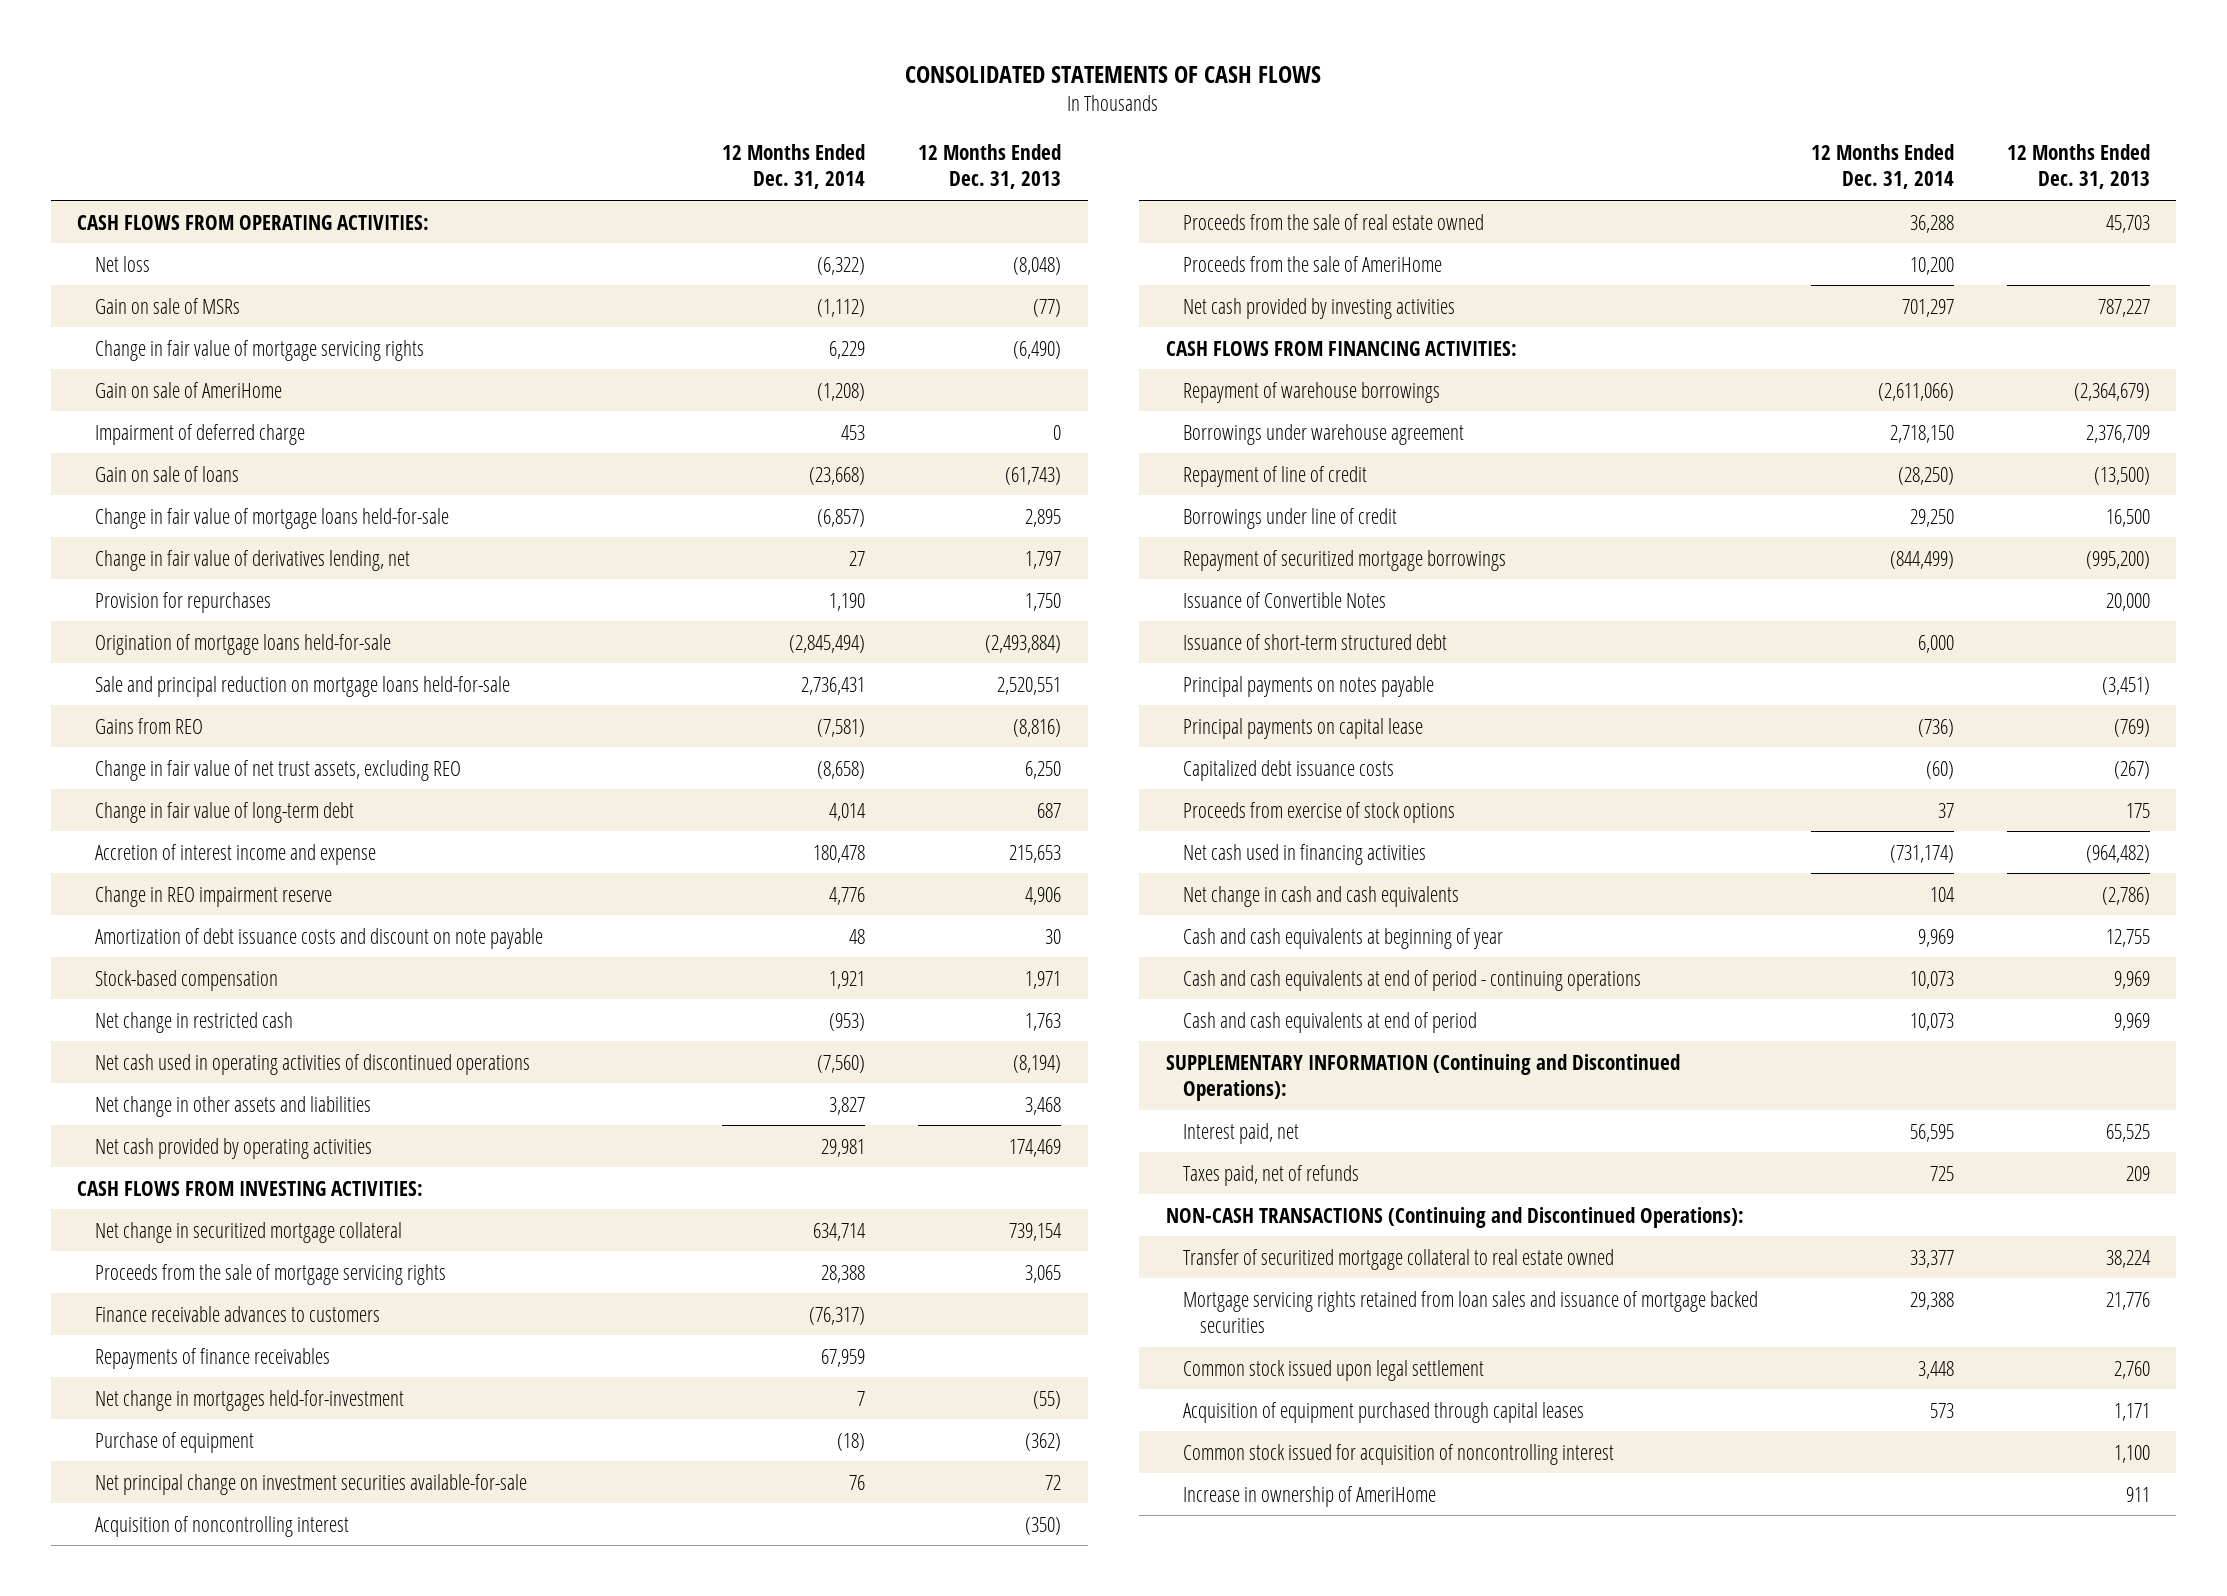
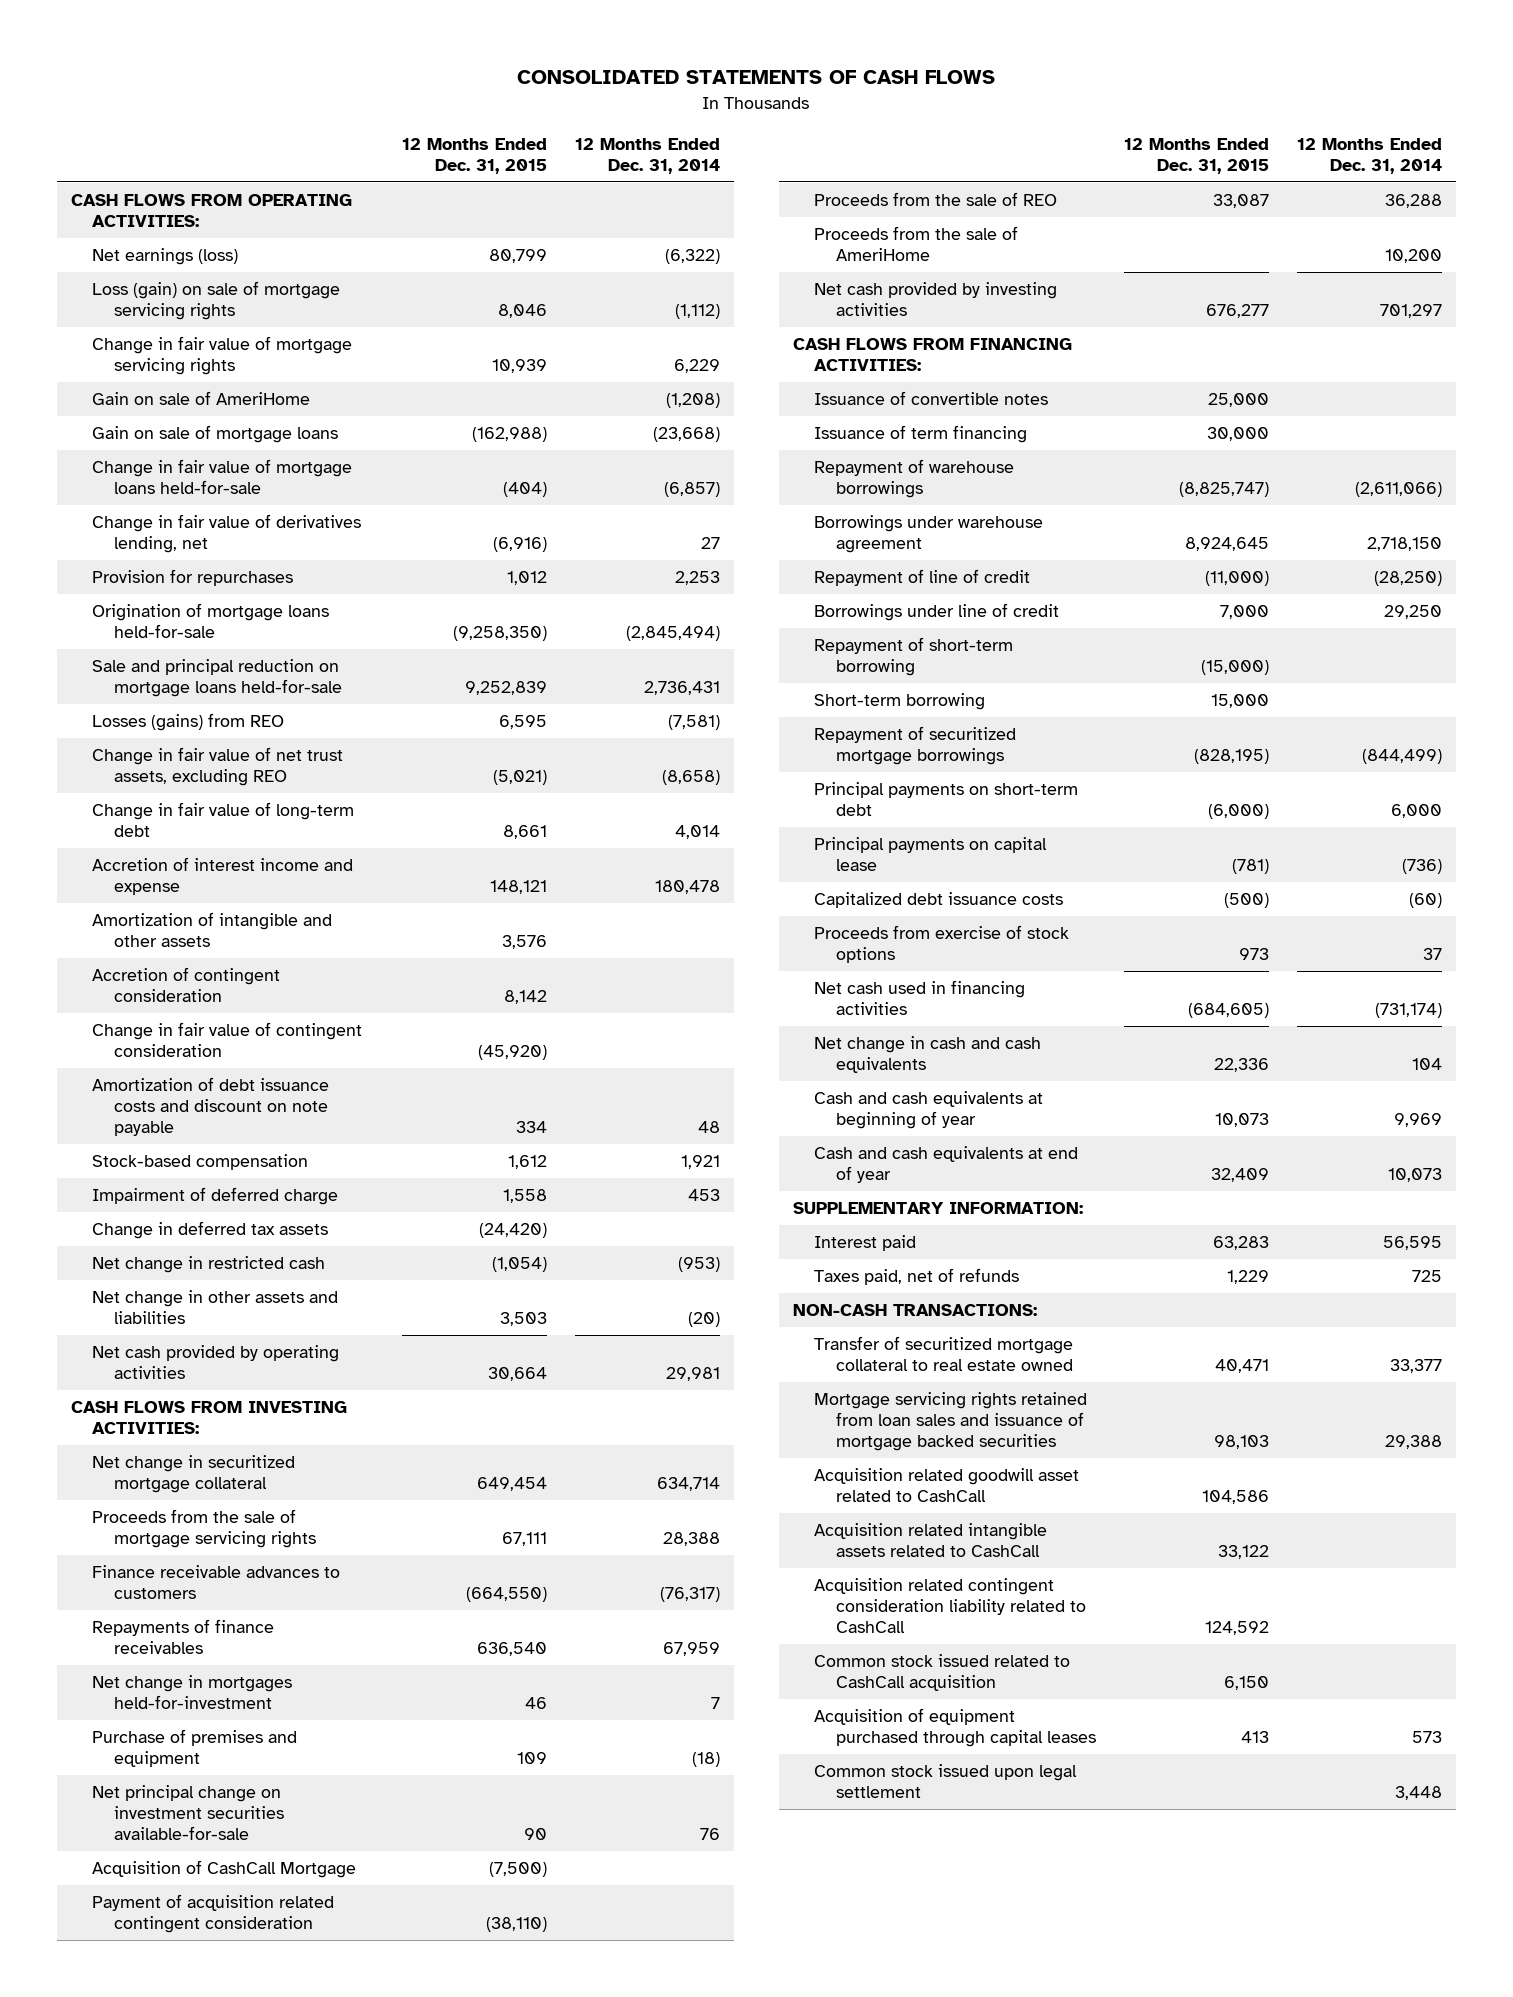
[918,143,1062,190] 12 Months Ended Dec. 31, 2013 -> none
none -> [401,137,547,174] 12 Months Ended Dec. 31, 2015
[94,255,150,272] Net loss -> [92,248,239,266] Net earnings (loss)
[94,297,240,314] Gain on sale of MSRs -> [92,281,341,321] Loss (gain) on sale of mortgage servicing rights
[94,465,239,482] Gain on sale of loans -> [92,425,339,444] Gain on sale of mortgage loans
[829,592,866,611] 1,190 -> [675,571,721,586] 2,253
[94,717,203,734] Gains from REO -> [92,713,285,732] Losses (gains) from REO
[94,885,332,907] Change in REO impairment reserve -> none
none -> [92,912,333,948] Amortization of intangible and other assets
none -> [92,967,281,1003] Accretion of contingent consideration
none -> [92,1022,363,1058] Change in fair value of contingent consideration
[94,423,305,445] Impairment of deferred charge -> [92,1187,339,1206] Impairment of deferred charge
none -> [92,1221,329,1240] Change in deferred tax assets
[94,1053,530,1075] Net cash used in operating activities of discontinued operations -> none
[829,1096,866,1115] 3,827 -> [688,1312,721,1328] (20)
[94,1431,254,1453] Purchase of equipment -> [92,1729,298,1768] Purchase of premises and equipment
[94,1515,349,1537] Acquisition of noncontrolling interest -> none
none -> [92,1860,357,1879] Acquisition of CashCall Mortgage
none -> [92,1894,335,1934] Payment of acquisition related contingent consideration
[1182,213,1484,230] Proceeds from the sale of real estate owned -> [814,192,1058,207] Proceeds from the sale of REO
none -> [814,391,1049,406] Issuance of convertible notes
none -> [814,425,1028,444] Issuance of term financing
none -> [814,637,1014,677] Repayment of short-term borrowing
none -> [814,693,986,711] Short-term borrowing
[1182,591,1386,608] Issuance of Convertible Notes -> none
[1182,633,1447,650] Issuance of short-term structured debt -> none
[1182,675,1434,697] Principal payments on notes payable -> none
none -> [814,782,1079,817] Principal payments on short-term debt
[1182,969,1641,991] Cash and cash equivalents at end of period - continuing operations -> none
[1182,1011,1477,1033] Cash and cash equivalents at end of period -> [814,1146,1079,1184] Cash and cash equivalents at end of year
[1165,1053,1680,1101] SUPPLEMENTARY INFORMATION (Continuing and Discontinued Operations): -> [792,1202,1083,1215] SUPPLEMENTARY INFORMATION:
[1182,1122,1299,1144] Interest paid, net -> [814,1235,917,1252] Interest paid
[1165,1206,1744,1228] NON-CASH TRANSACTIONS (Continuing and Discontinued Operations): -> [792,1304,1037,1317] NON-CASH TRANSACTIONS:
none -> [814,1468,1080,1503] Acquisition related goodwill asset related to CashCall
none -> [814,1523,1048,1558] Acquisition related intangible assets related to CashCall
none -> [814,1578,1086,1634] Acquisition related contingent consideration liability related to CashCall
none -> [814,1654,1071,1692] Common stock issued related to CashCall acquisition
[1182,1443,1614,1465] Common stock issued for acquisition of noncontrolling interest -> none
[1182,1485,1436,1507] Increase in ownership of AmeriHome -> none
[1182,1359,1484,1381] Common stock issued upon legal settlement -> [814,1764,1078,1799] Common stock issued upon legal settlement

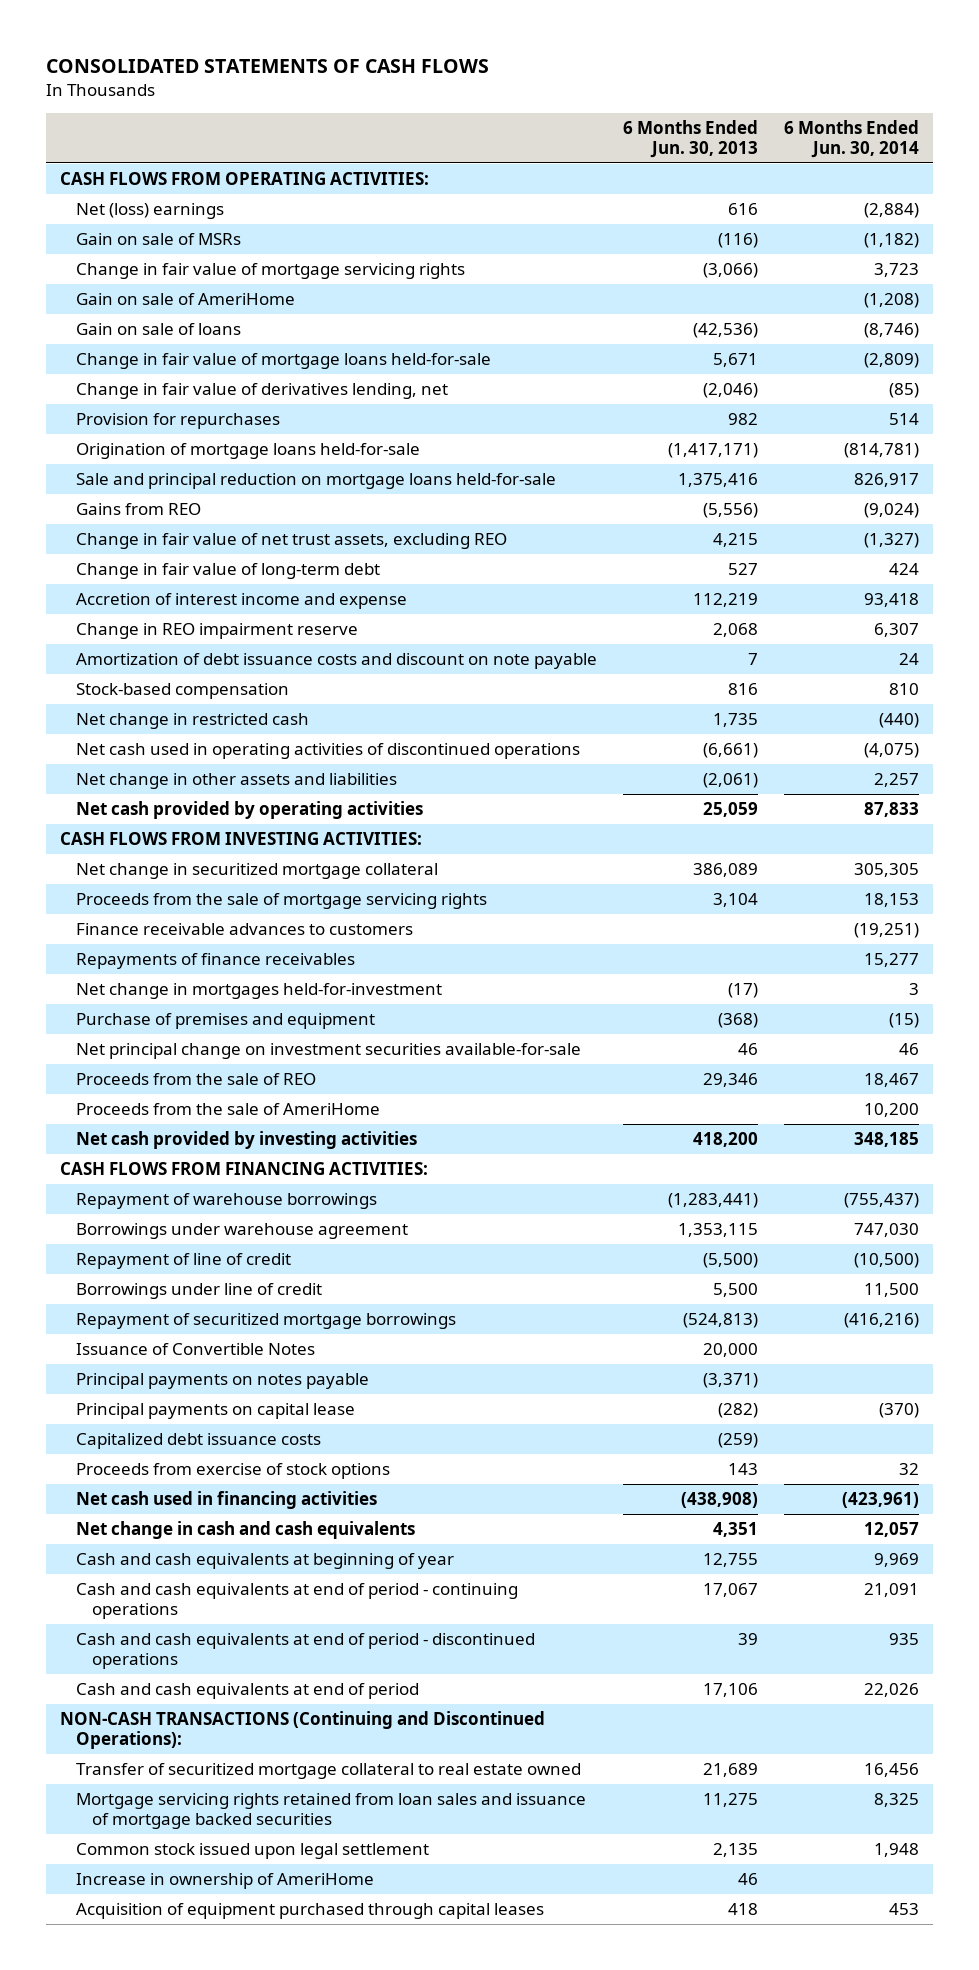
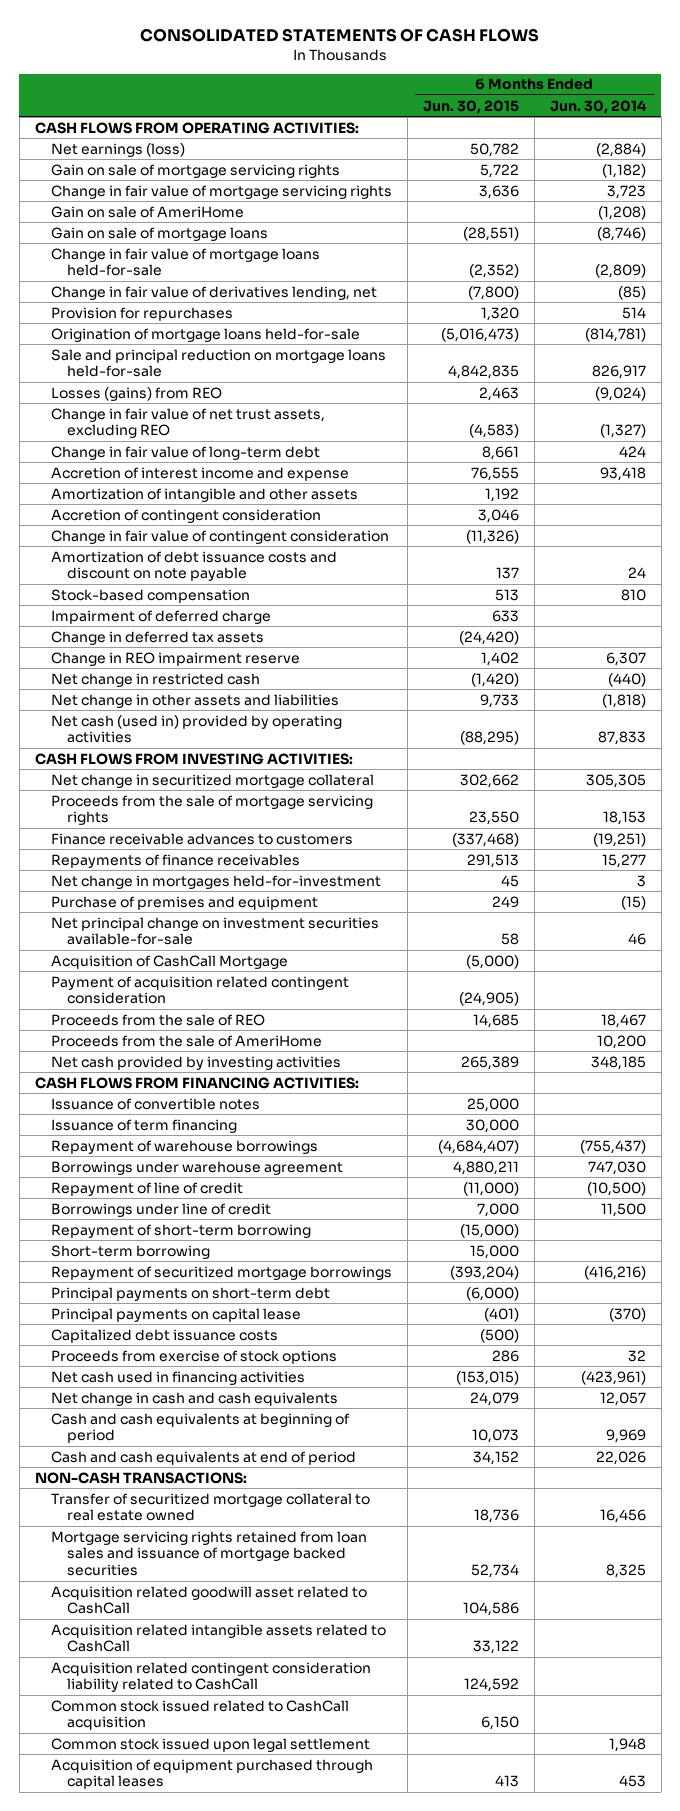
[623,120,759,158] 6 Months Ended Jun. 30, 2013 -> none
none -> [422,99,519,114] Jun. 30, 2015
[75,203,224,220] Net (loss) earnings -> [51,142,186,157] Net earnings (loss)
[75,233,241,246] Gain on sale of MSRs -> [51,163,341,178] Gain on sale of mortgage servicing rights
[75,323,241,336] Gain on sale of loans -> [51,226,269,241] Gain on sale of mortgage loans
[75,503,201,516] Gains from REO -> [51,386,223,401] Losses (gains) from REO
none -> [51,487,359,502] Amortization of intangible and other assets
none -> [51,508,322,523] Accretion of contingent consideration
none -> [51,529,390,544] Change in fair value of contingent consideration
none -> [51,609,272,624] Impairment of deferred charge
none -> [51,630,265,645] Change in deferred tax assets
[75,623,358,640] Change in REO impairment reserve -> [51,651,301,666] Change in REO impairment reserve
[75,743,580,760] Net cash used in operating activities of discontinued operations -> none
[874,773,920,788] 2,257 -> [601,693,646,708] (1,818)
[75,801,423,820] Net cash provided by operating activities -> [51,714,343,744] Net cash (used in) provided by operating activities
none -> [51,954,289,969] Acquisition of CashCall Mortgage
none -> [51,975,350,1005] Payment of acquisition related contingent consideration
none -> [51,1097,261,1110] Issuance of convertible notes
none -> [51,1118,238,1133] Issuance of term financing
none -> [51,1223,312,1238] Repayment of short-term borrowing
none -> [51,1244,211,1259] Short-term borrowing
[75,1343,315,1356] Issuance of Convertible Notes -> none
[75,1373,369,1390] Principal payments on notes payable -> [51,1286,331,1301] Principal payments on short-term debt
[75,1583,518,1619] Cash and cash equivalents at end of period - continuing operations -> none
[75,1633,535,1669] Cash and cash equivalents at end of period - discontinued operations -> none
[75,1553,454,1570] Cash and cash equivalents at beginning of year -> [51,1412,351,1444] Cash and cash equivalents at beginning of period
[59,1711,545,1749] NON-CASH TRANSACTIONS (Continuing and Discontinued Operations): -> [34,1471,247,1484] NON-CASH TRANSACTIONS:
none -> [51,1585,368,1615] Acquisition related goodwill asset related to CashCall
none -> [51,1623,387,1653] Acquisition related intangible assets related to CashCall
none -> [51,1661,372,1693] Acquisition related contingent consideration liability related to CashCall
none -> [51,1699,350,1731] Common stock issued related to CashCall acquisition
[75,1873,374,1890] Increase in ownership of AmeriHome -> none

